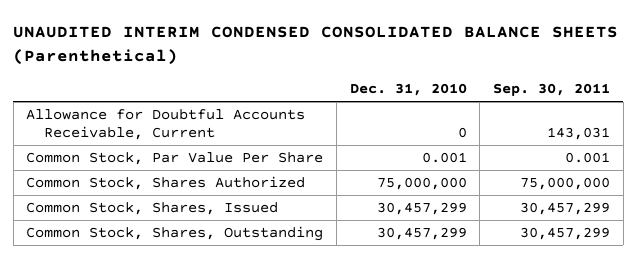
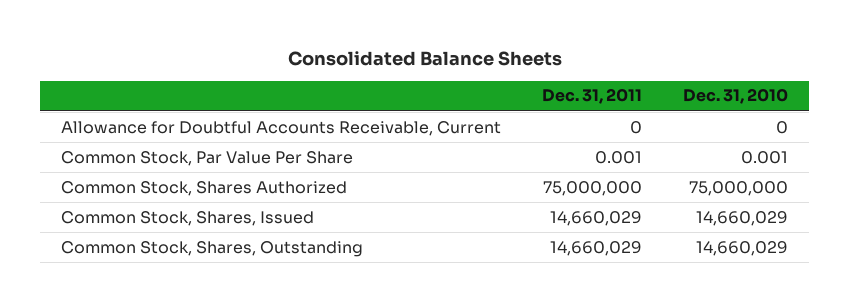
[13,26,619,65] UNAUDITED INTERIM CONDENSED CONSOLIDATED BALANCE SHEETS (Parenthetical) -> [287,50,562,66] Consolidated Balance Sheets
[492,83,610,97] Sep. 30, 2011 -> none
none -> [542,88,643,105] Dec. 31, 2011
[376,202,467,216] 30,457,299 -> [696,210,789,226] 14,660,029
[376,227,467,241] 30,457,299 -> [696,240,789,256] 14,660,029

